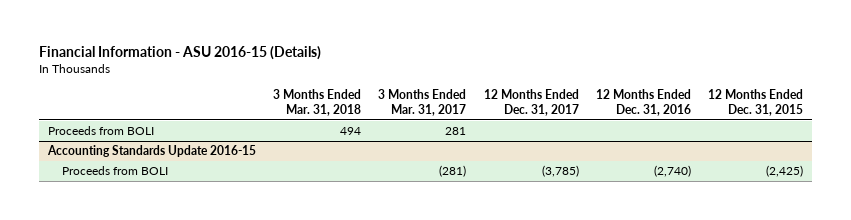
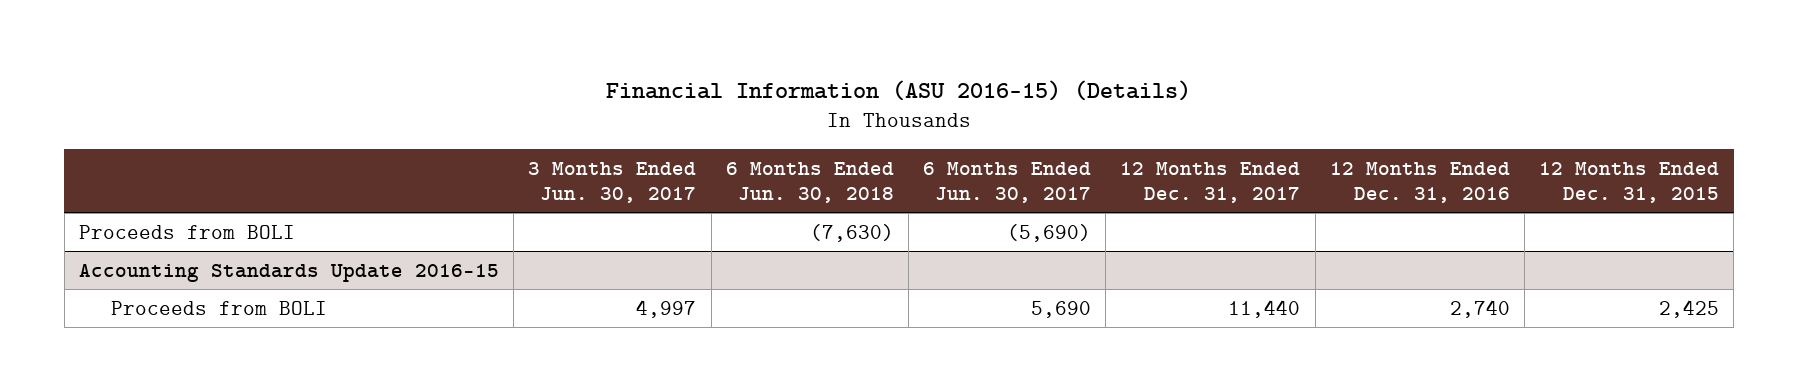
[39,46,322,61] Financial Information - ASU 2016-15 (Details) -> [606,79,1192,101] Financial Information (ASU 2016-15) (Details)
[273,88,362,116] 3 Months Ended Mar. 31, 2018 -> none
[378,88,467,116] 3 Months Ended Mar. 31, 2017 -> none
none -> [528,161,697,203] 3 Months Ended Jun. 30, 2017
none -> [725,161,894,203] 6 Months Ended Jun. 30, 2018
none -> [923,161,1092,203] 6 Months Ended Jun. 30, 2017
[541,165,579,178] (3,785) -> [1228,299,1301,318] 11,440
[653,165,691,178] (2,740) -> [1449,299,1510,318] 2,740
[765,165,803,178] (2,425) -> [1659,299,1720,318] 2,425

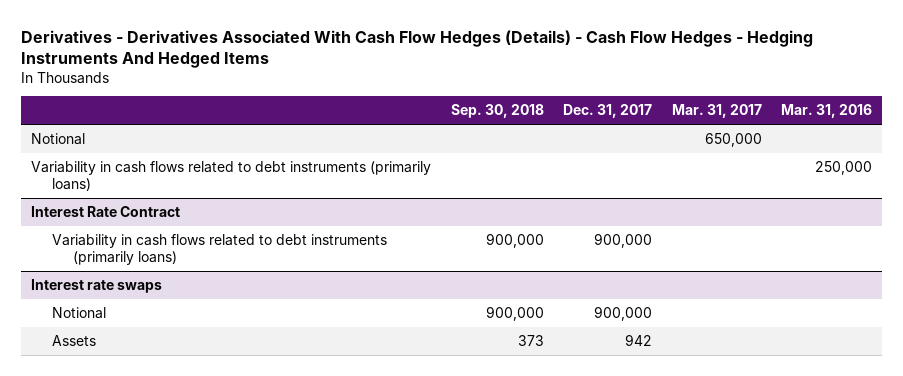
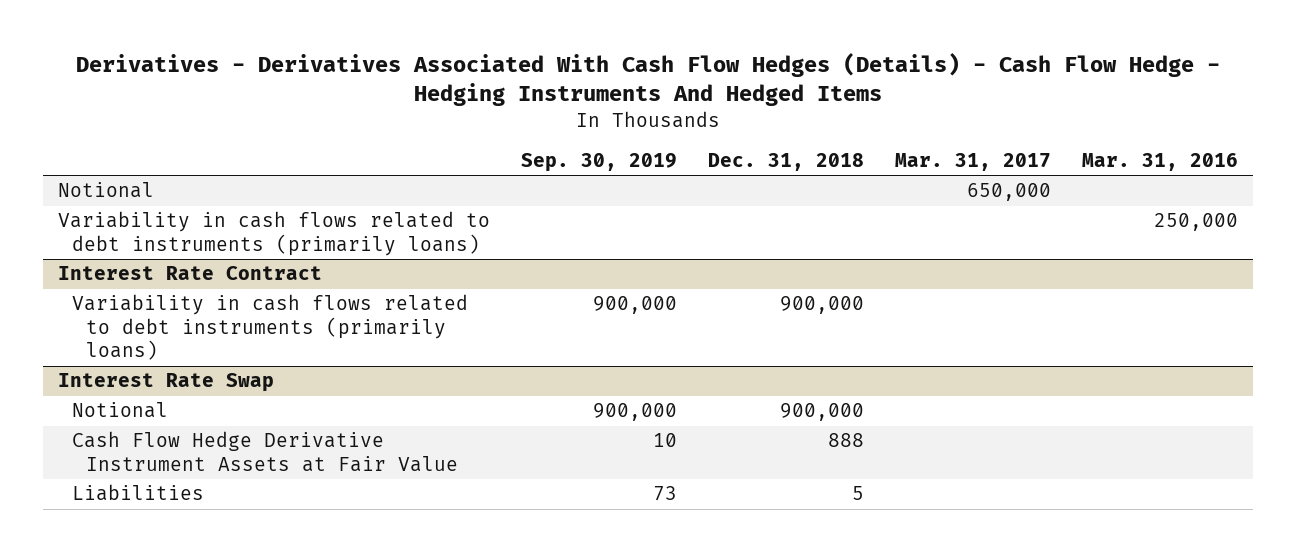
[21,29,814,69] Derivatives - Derivatives Associated With Cash Flow Hedges (Details) - Cash Flow Hedges - Hedging Instruments And Hedged Items -> [75,53,1220,107] Derivatives - Derivatives Associated With Cash Flow Hedges (Details) - Cash Flow Hedge - Hedging Instruments And Hedged Items
[450,104,544,119] Sep. 30, 2018 -> none
[563,104,653,119] Dec. 31, 2017 -> none
none -> [520,153,677,173] Sep. 30, 2019
none -> [707,153,864,172] Dec. 31, 2018
[30,278,162,293] Interest rate swaps -> [58,373,275,393] Interest Rate Swap
[51,334,96,346] Assets -> [71,431,458,472] Cash Flow Hedge Derivative Instrument Assets at Fair Value
none -> [71,484,204,502] Liabilities

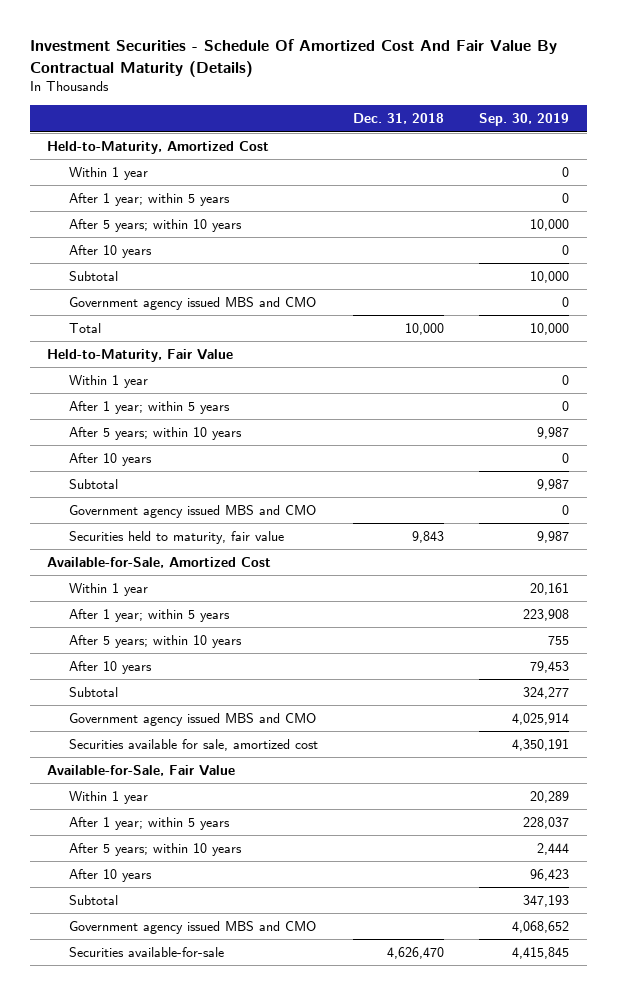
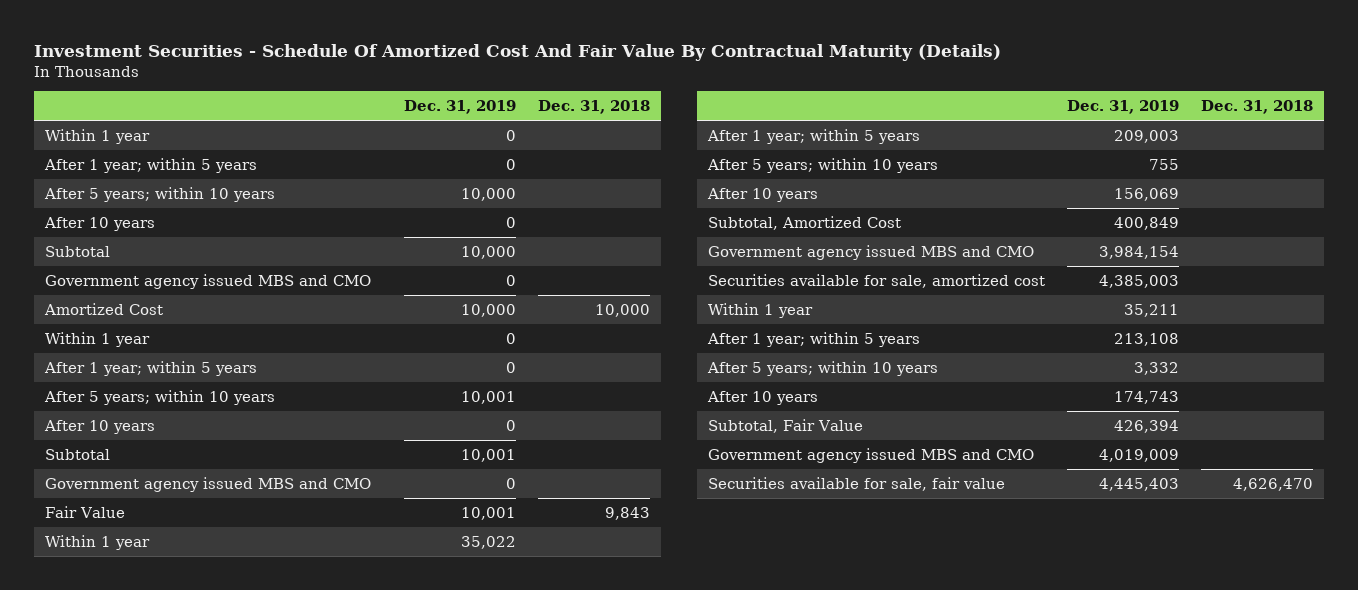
[479,113,570,127] Sep. 30, 2019 -> none
none -> [403,100,516,115] Dec. 31, 2019
[47,141,270,155] Held-to-Maturity, Amortized Cost -> none
[47,349,234,363] Held-to-Maturity, Fair Value -> none
[68,323,101,334] Total -> [44,302,164,315] Amortized Cost
[47,557,272,569] Available-for-Sale, Amortized Cost -> none
[68,531,284,545] Securities held to maturity, fair value -> [45,505,126,518] Fair Value
[68,687,118,698] Subtotal -> [708,215,902,230] Subtotal, Amortized Cost
[47,765,236,777] Available-for-Sale, Fair Value -> none
[68,895,118,906] Subtotal -> [708,418,864,433] Subtotal, Fair Value
[68,947,224,958] Securities available-for-sale -> [708,476,1006,491] Securities available for sale, fair value

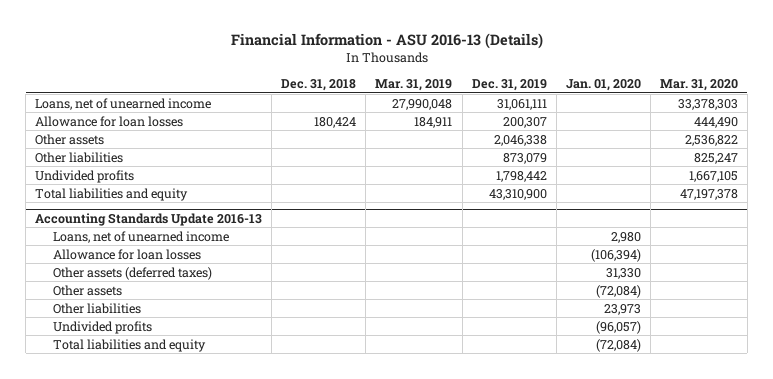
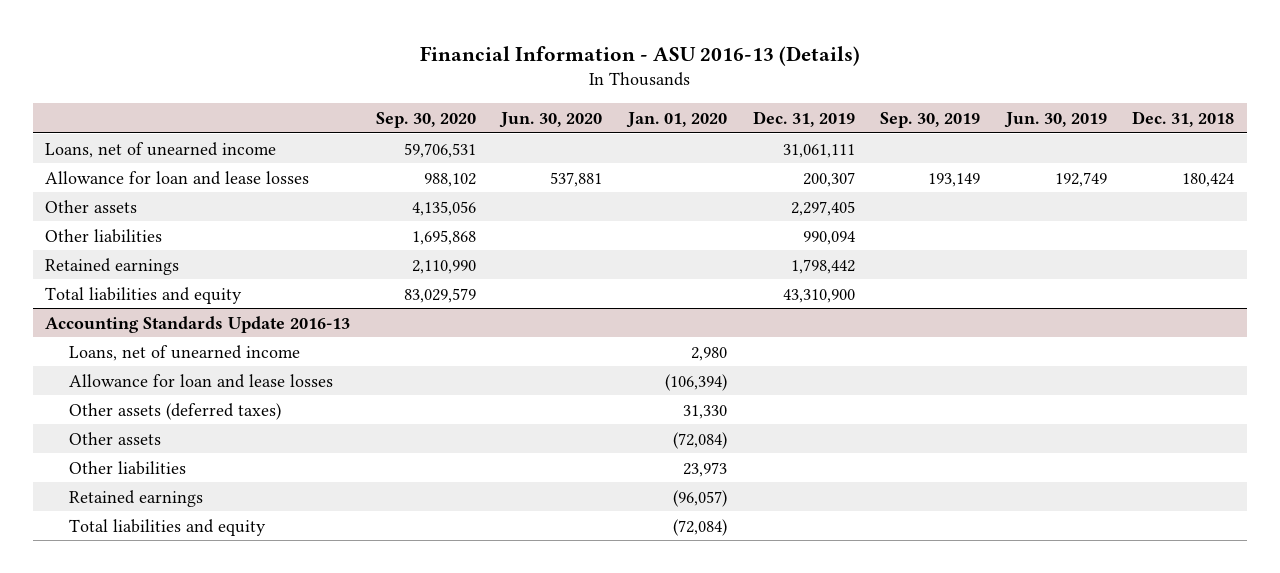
[375,79,453,92] Mar. 31, 2019 -> none
[659,79,738,92] Mar. 31, 2020 -> none
none -> [375,111,476,128] Sep. 30, 2020
none -> [499,111,603,128] Jun. 30, 2020
none -> [880,111,981,128] Sep. 30, 2019
none -> [1003,111,1107,128] Jun. 30, 2019
[35,115,184,127] Allowance for loan losses -> [45,170,310,185] Allowance for loan and lease losses
[493,134,547,146] 2,046,338 -> [790,200,855,216] 2,297,405
[502,152,547,164] 873,079 -> [802,230,855,245] 990,094
[35,169,135,183] Undivided profits -> [45,257,180,275] Retained earnings
[52,248,201,260] Allowance for loan losses -> [69,373,334,388] Allowance for loan and lease losses
[52,320,152,334] Undivided profits -> [69,489,204,507] Retained earnings

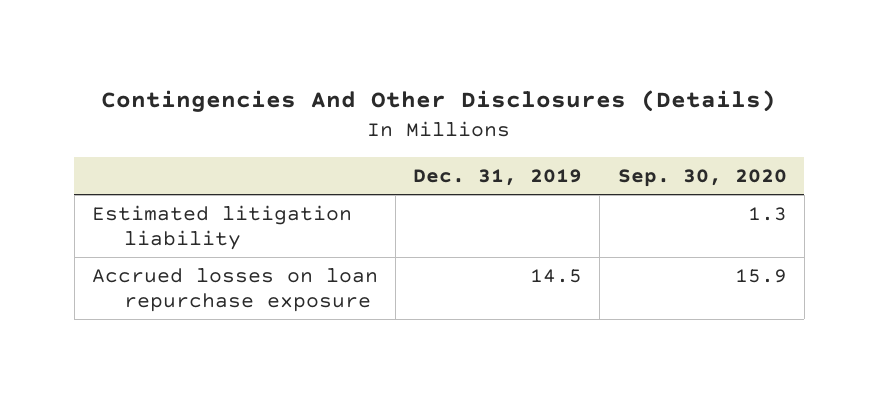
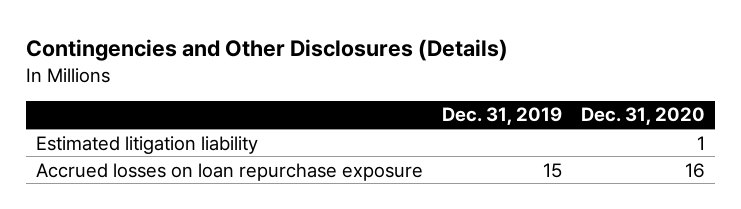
[101,90,777,113] Contingencies And Other Disclosures (Details) -> [25,38,508,61] Contingencies and Other Disclosures (Details)
[617,169,787,188] Sep. 30, 2020 -> none
none -> [580,107,705,126] Dec. 31, 2020
[530,268,583,283] 14.5 -> [542,162,562,178] 15

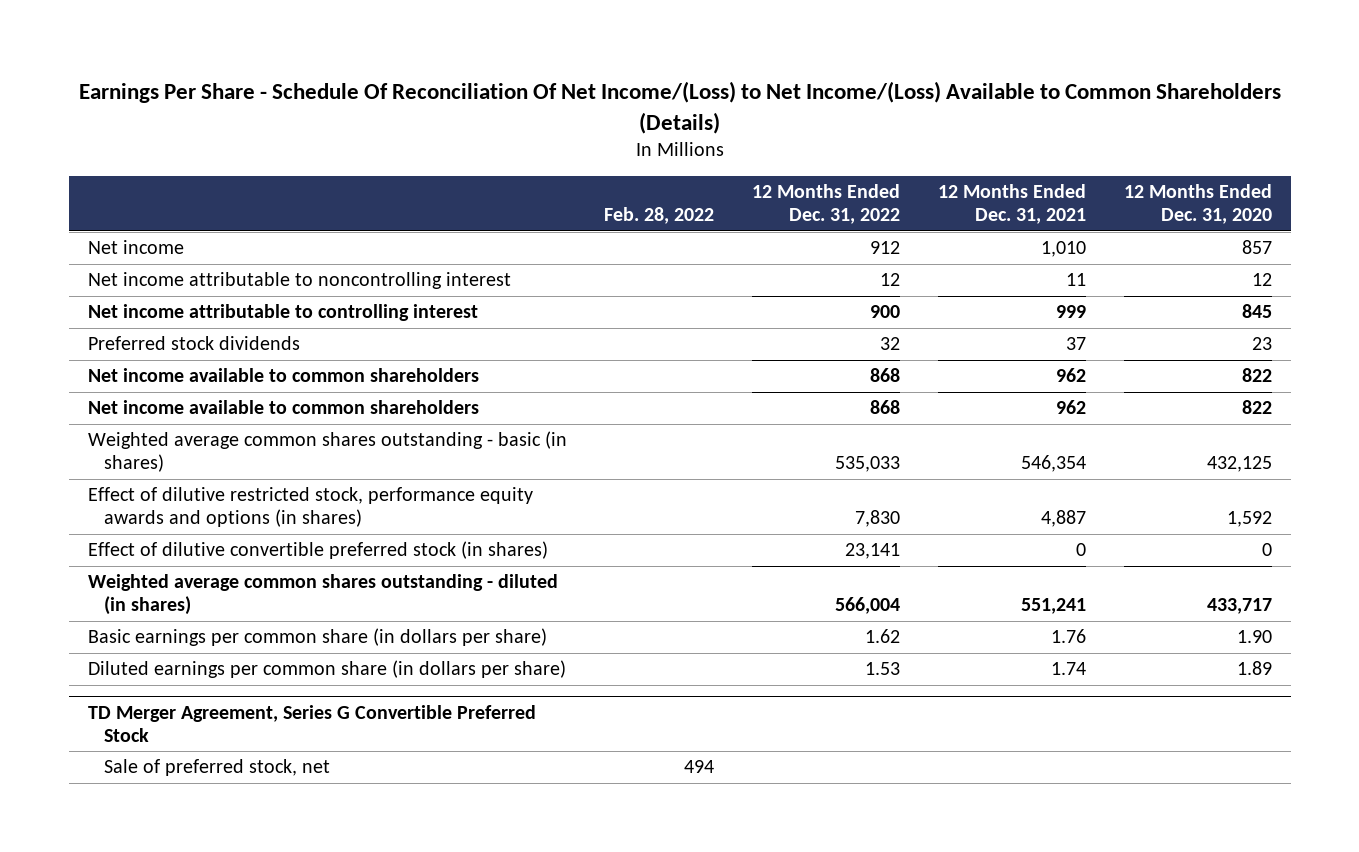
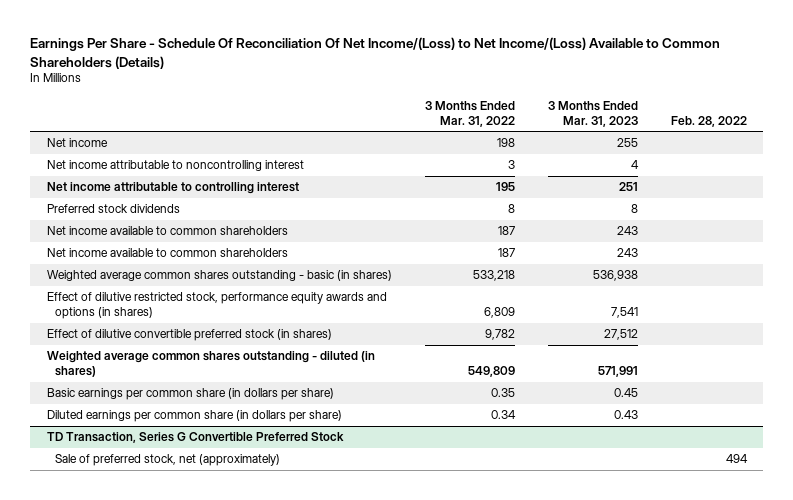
[752,184,901,225] 12 Months Ended Dec. 31, 2022 -> none
[937,184,1086,225] 12 Months Ended Dec. 31, 2021 -> none
[1123,184,1272,225] 12 Months Ended Dec. 31, 2020 -> none
none -> [424,100,515,127] 3 Months Ended Mar. 31, 2022
none -> [547,100,638,127] 3 Months Ended Mar. 31, 2023
[87,704,536,742] TD Merger Agreement, Series G Convertible Preferred Stock -> [46,432,344,444] TD Transaction, Series G Convertible Preferred Stock
[103,759,330,777] Sale of preferred stock, net -> [55,454,281,467] Sale of preferred stock, net (approximately)

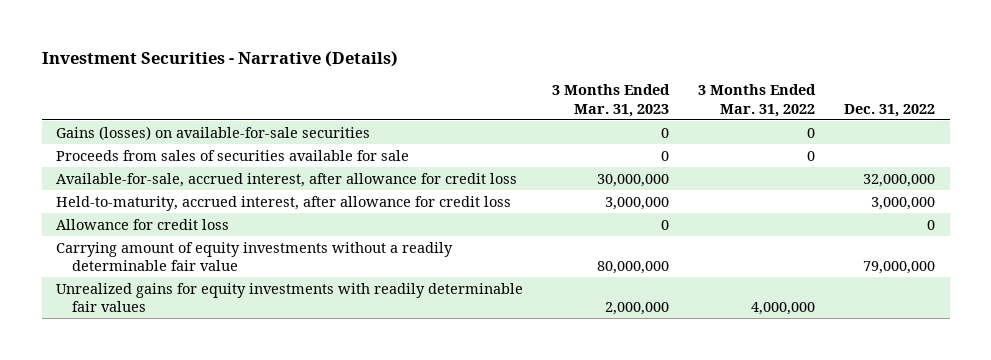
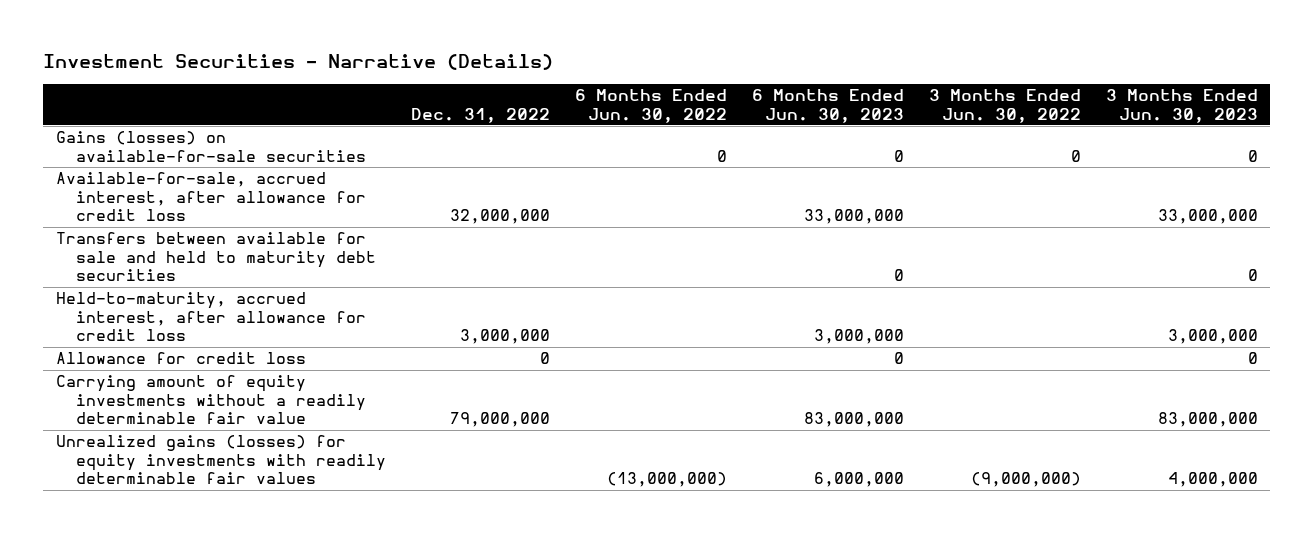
[552,84,671,117] 3 Months Ended Mar. 31, 2023 -> none
[698,84,817,117] 3 Months Ended Mar. 31, 2022 -> none
none -> [575,89,728,123] 6 Months Ended Jun. 30, 2022
none -> [752,89,905,123] 6 Months Ended Jun. 30, 2023
none -> [929,89,1082,123] 3 Months Ended Jun. 30, 2022
none -> [1105,89,1258,123] 3 Months Ended Jun. 30, 2023
[56,149,410,161] Proceeds from sales of securities available for sale -> none
none -> [55,232,377,282] Transfers between available for sale and held to maturity debt securities
[56,282,524,312] Unrealized gains for equity investments with readily determinable fair values -> [55,435,387,485] Unrealized gains (losses) for equity investments with readily determinable fair values

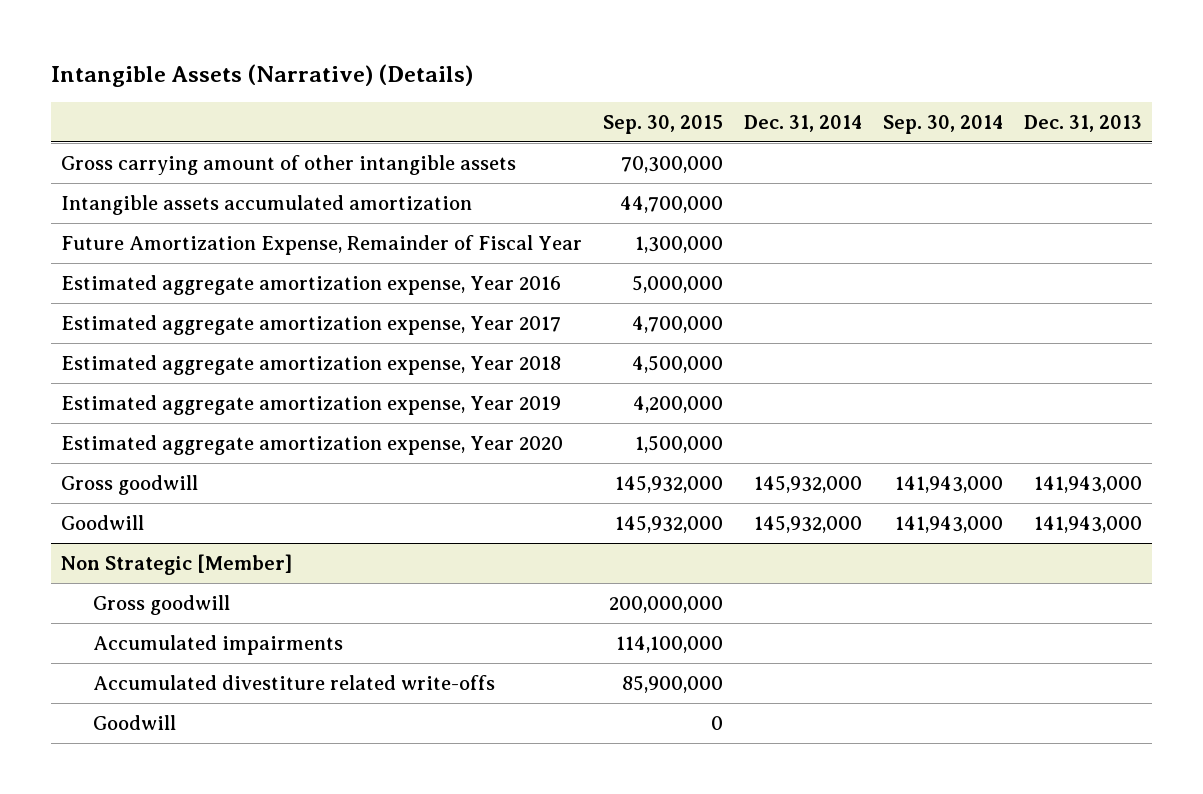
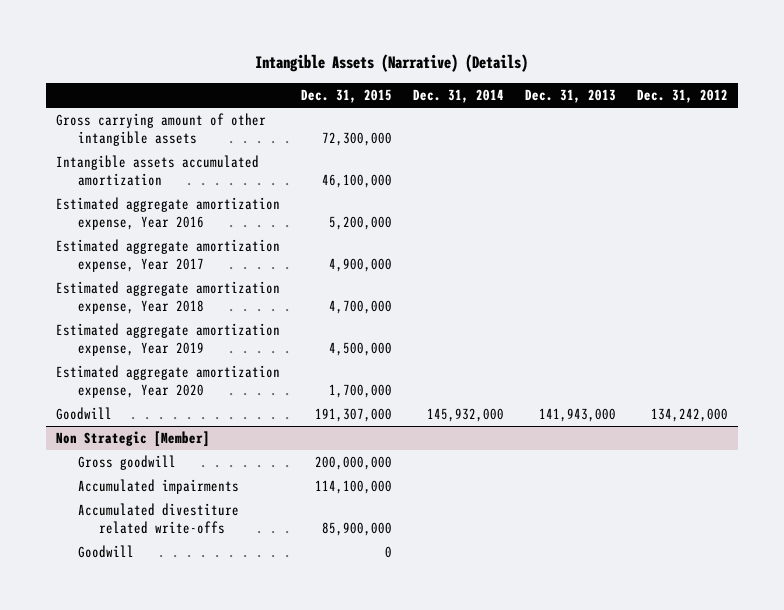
[603,114,724,134] Sep. 30, 2015 -> none
[882,114,1003,134] Sep. 30, 2014 -> none
none -> [301,89,393,104] Dec. 31, 2015
none -> [636,89,728,104] Dec. 31, 2012
[61,234,583,255] Future Amortization Expense, Remainder of Fiscal Year -> none
[61,474,199,495] Gross goodwill -> none

